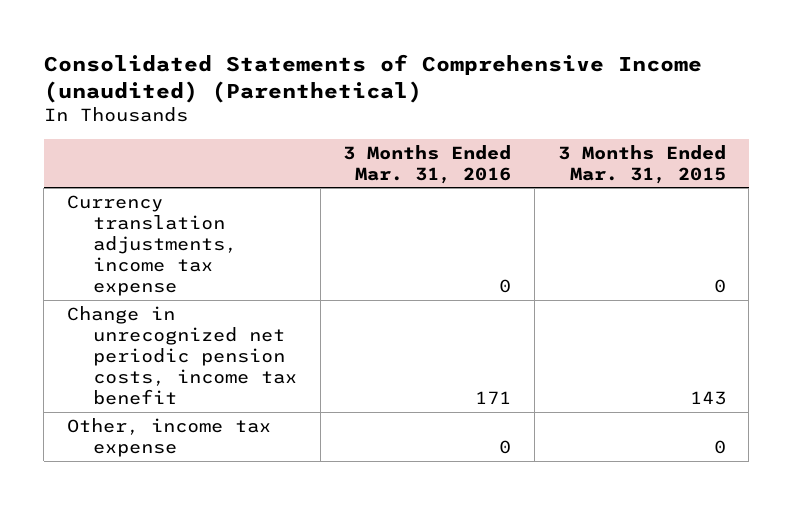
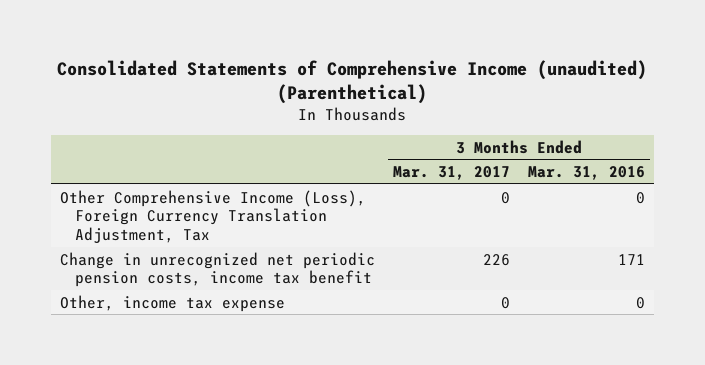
[557,144,726,184] 3 Months Ended Mar. 31, 2015 -> none
none -> [392,166,510,181] Mar. 31, 2017
[67,194,238,297] Currency translation adjustments, income tax expense -> [59,189,366,244] Other Comprehensive Income (Loss), Foreign Currency Translation Adjustment, Tax

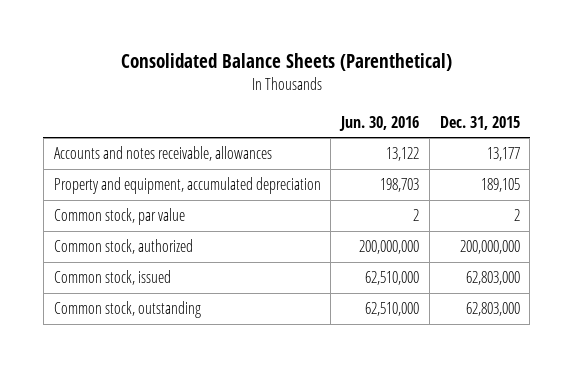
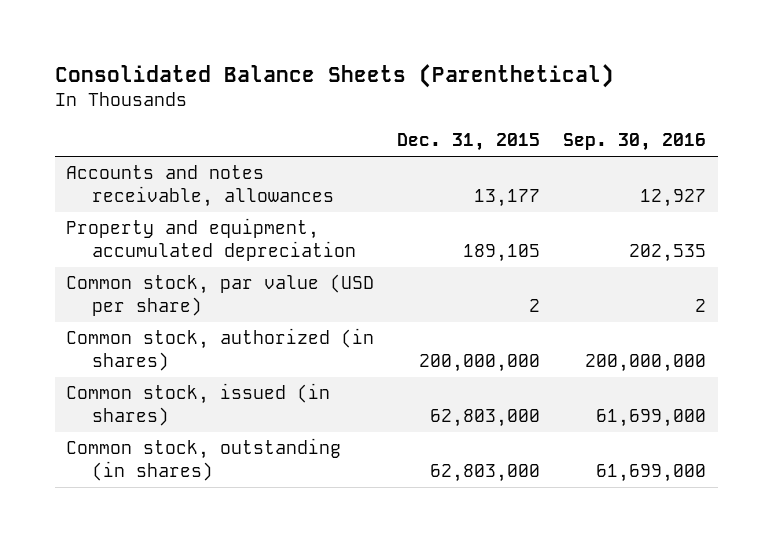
[339,115,420,131] Jun. 30, 2016 -> none
none -> [563,133,707,152] Sep. 30, 2016
[53,208,185,226] Common stock, par value -> [66,274,375,316] Common stock, par value (USD per share)
[53,239,193,255] Common stock, authorized -> [66,328,375,371] Common stock, authorized (in shares)
[53,270,171,286] Common stock, issued -> [66,383,331,426] Common stock, issued (in shares)
[53,301,201,319] Common stock, outstanding -> [66,438,342,481] Common stock, outstanding (in shares)

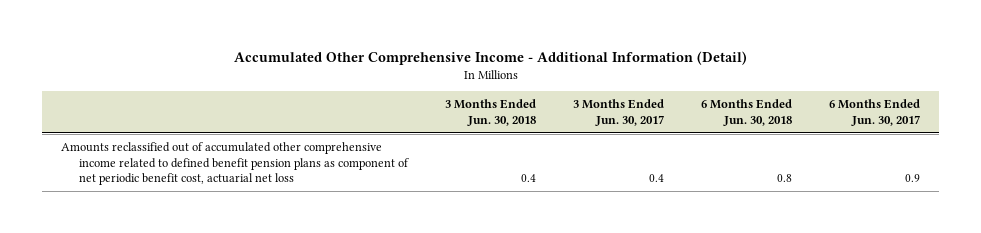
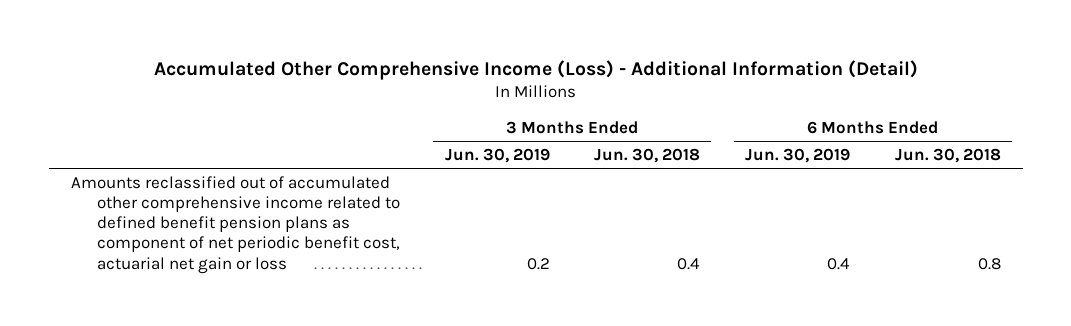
[233,50,747,65] Accumulated Other Comprehensive Income - Additional Information (Detail) -> [153,59,918,80] Accumulated Other Comprehensive Income (Loss) - Additional Information (Detail)
[573,99,665,126] 3 Months Ended Jun. 30, 2017 -> none
[829,99,921,126] 6 Months Ended Jun. 30, 2017 -> none
none -> [444,148,550,164] Jun. 30, 2019
none -> [744,148,850,164] Jun. 30, 2019
[60,141,410,186] Amounts reclassified out of accumulated other comprehensive income related to defined benefit pension plans as component of net periodic benefit cost, actuarial net loss -> [70,175,400,274] Amounts reclassified out of accumulated other comprehensive income related to defined benefit pension plans as component of net periodic benefit cost, actuarial net gain or loss

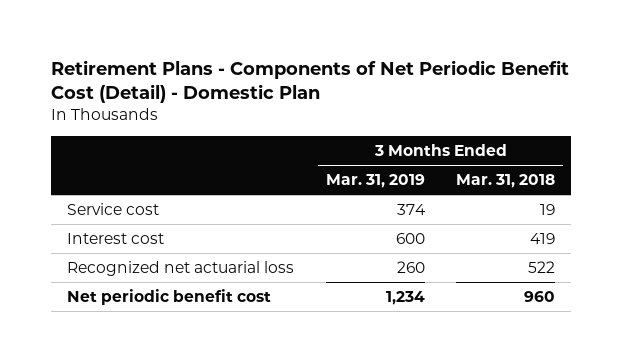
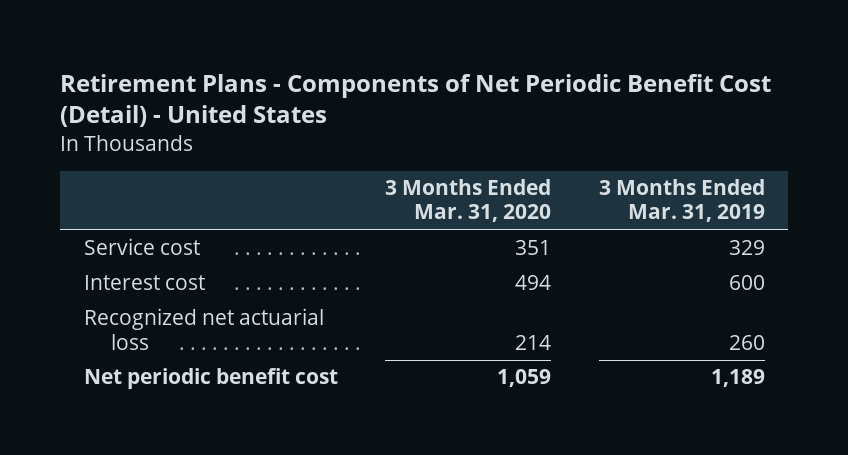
[51,60,570,104] Retirement Plans - Components of Net Periodic Benefit Cost (Detail) - Domestic Plan -> [59,73,771,128] Retirement Plans - Components of Net Periodic Benefit Cost (Detail) - United States
[456,174,556,189] Mar. 31, 2018 -> none
none -> [385,179,552,223] 3 Months Ended Mar. 31, 2020
[396,204,426,216] 374 -> [728,240,765,256] 329
[385,291,425,306] 1,234 -> [710,369,765,388] 1,189

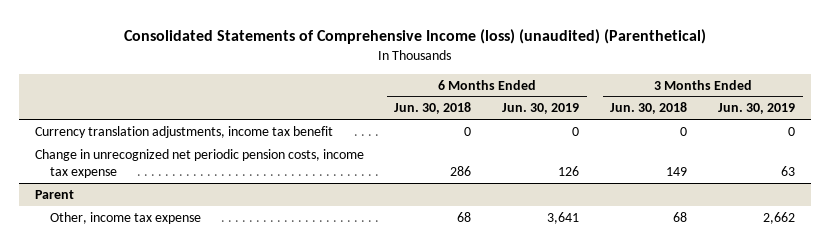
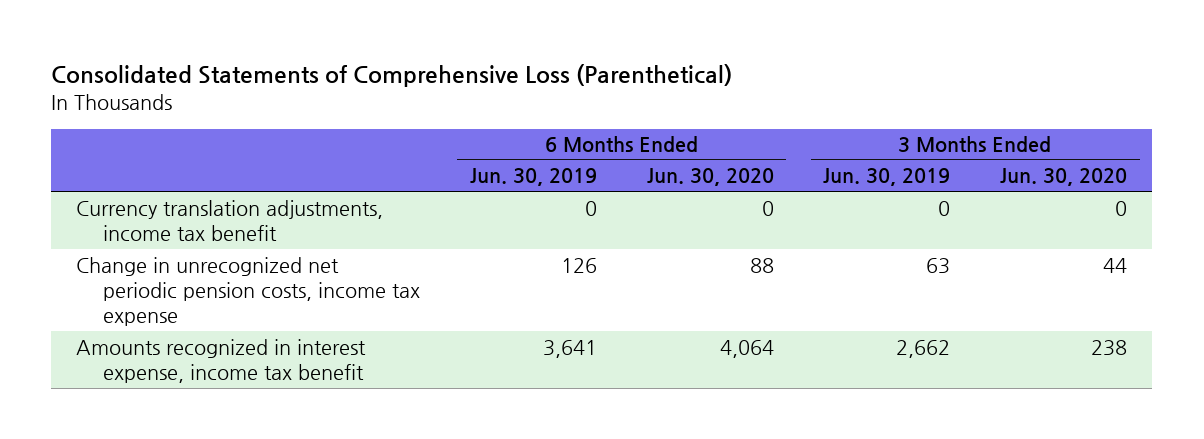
[123,28,706,44] Consolidated Statements of Comprehensive Income (loss) (unaudited) (Parenthetical) -> [51,64,733,88] Consolidated Statements of Comprehensive Loss (Parenthetical)
[394,102,472,115] Jun. 30, 2018 -> none
[610,102,688,115] Jun. 30, 2018 -> none
none -> [646,168,774,187] Jun. 30, 2020
none -> [1000,168,1128,187] Jun. 30, 2020
[34,189,74,199] Parent -> none
[50,211,202,224] Other, income tax expense -> [76,338,367,383] Amounts recognized in interest expense, income tax benefit

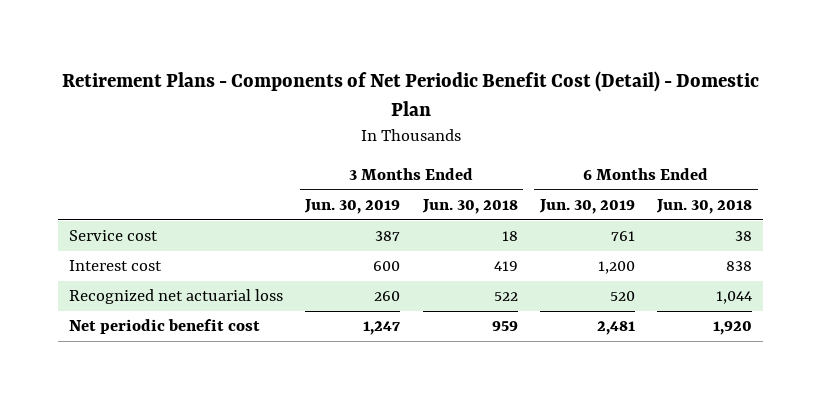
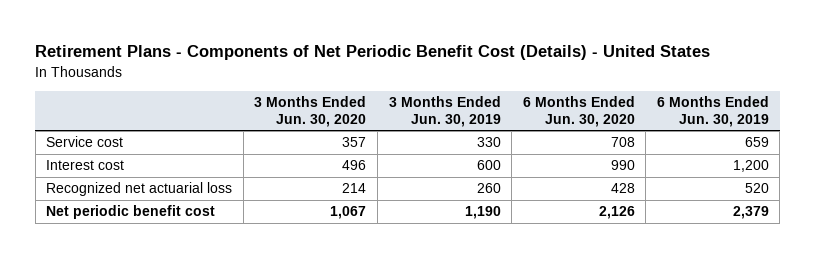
[61,70,759,116] Retirement Plans - Components of Net Periodic Benefit Cost (Detail) - Domestic Plan -> [35,45,711,61] Retirement Plans - Components of Net Periodic Benefit Cost (Details) - United States
[421,198,518,214] Jun. 30, 2018 -> none
[656,198,753,214] Jun. 30, 2018 -> none
none -> [254,95,367,127] 3 Months Ended Jun. 30, 2020
none -> [522,95,635,127] 6 Months Ended Jun. 30, 2020
[375,231,401,242] 387 -> [476,137,501,148] 330
[610,231,635,242] 761 -> [744,137,769,148] 659
[363,321,401,336] 1,247 -> [464,206,501,220] 1,190
[596,321,635,336] 2,481 -> [732,206,769,220] 2,379

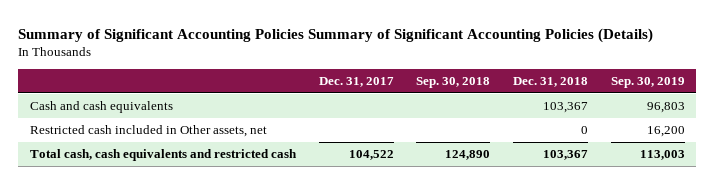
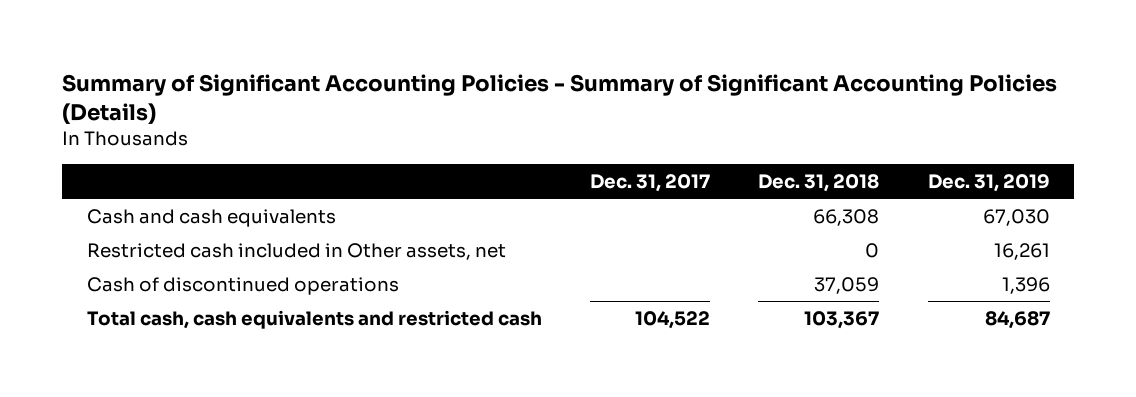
[18,27,654,43] Summary of Significant Accounting Policies Summary of Significant Accounting Policies (Details) -> [62,74,1058,125] Summary of Significant Accounting Policies - Summary of Significant Accounting Policies (Details)
[416,77,491,89] Sep. 30, 2018 -> none
[611,77,686,89] Sep. 30, 2019 -> none
none -> [927,174,1050,193] Dec. 31, 2019
[543,102,589,114] 103,367 -> [813,209,880,227] 66,308
none -> [86,277,399,296] Cash of discontinued operations

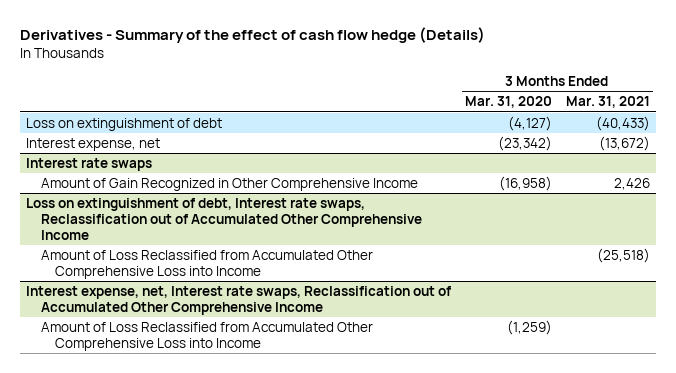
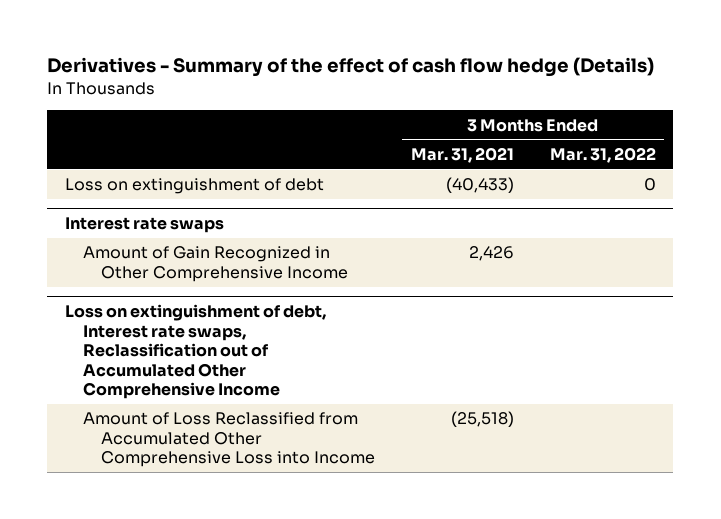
[465,96,553,109] Mar. 31, 2020 -> none
none -> [549,146,656,163] Mar. 31, 2022
[26,137,161,151] Interest expense, net -> none
[26,285,452,315] Interest expense, net, Interest rate swaps, Reclassification out of Accumulated Other Comprehensive Income -> none
[40,321,373,351] Amount of Loss Reclassified from Accumulated Other Comprehensive Loss into Income -> none

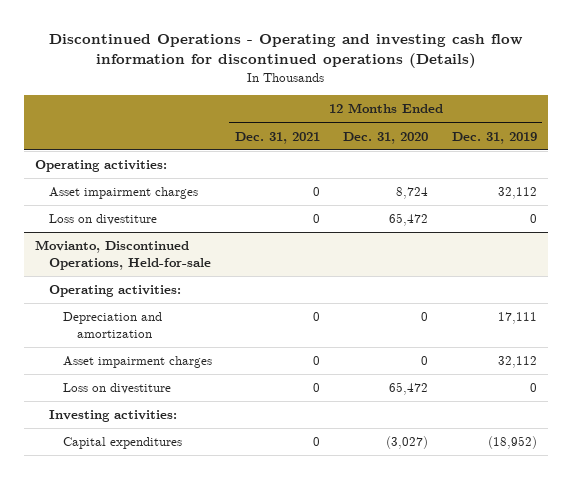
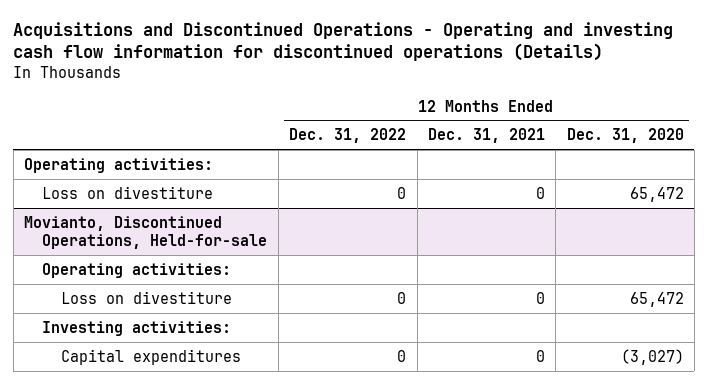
[48,34,523,69] Discontinued Operations - Operating and investing cash flow information for discontinued operations (Details) -> [13,21,674,62] Acquisitions and Discontinued Operations - Operating and investing cash flow information for discontinued operations (Details)
[451,131,537,144] Dec. 31, 2019 -> none
none -> [289,128,407,144] Dec. 31, 2022
[49,187,199,200] Asset impairment charges -> none
[62,312,162,339] Depreciation and amortization -> none
[62,356,212,369] Asset impairment charges -> none

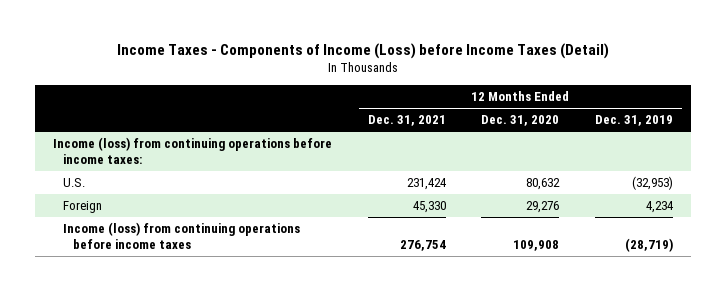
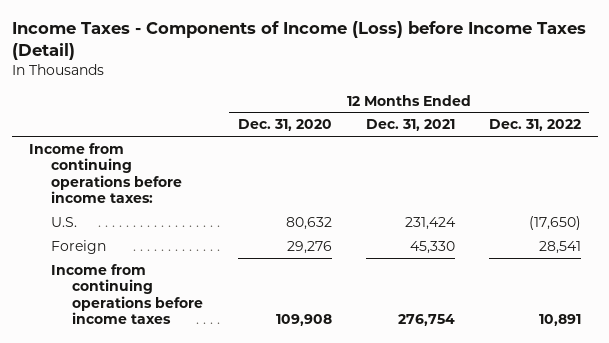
[595,115,674,127] Dec. 31, 2019 -> none
none -> [488,119,581,132] Dec. 31, 2022
[52,137,332,165] Income (loss) from continuing operations before income taxes: -> [28,142,182,204] Income from continuing operations before income taxes:
[62,222,300,250] Income (loss) from continuing operations before income taxes -> [50,263,204,325] Income from continuing operations before income taxes

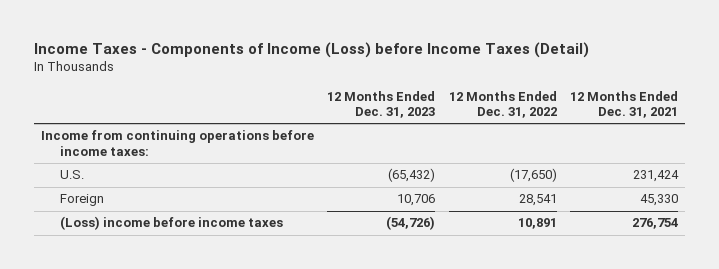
[237,119,332,132] Dec. 31, 2020 -> none
none -> [327,90,436,118] 12 Months Ended Dec. 31, 2023
[50,263,204,325] Income from continuing operations before income taxes -> [60,216,284,231] (Loss) income before income taxes

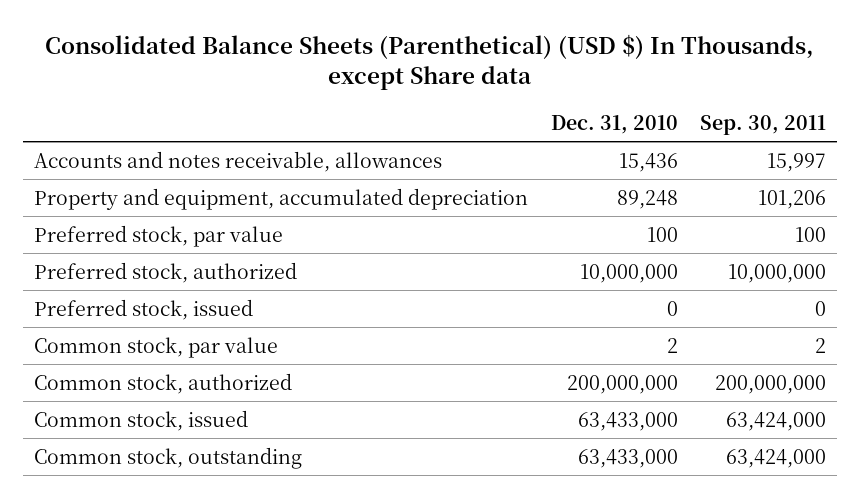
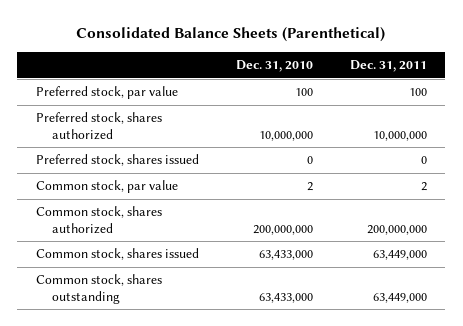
[45,33,815,91] Consolidated Balance Sheets (Parenthetical) (USD $) In Thousands, except Share data -> [76,27,386,43] Consolidated Balance Sheets (Parenthetical)
[699,114,826,135] Sep. 30, 2011 -> none
none -> [349,60,427,73] Dec. 31, 2011
[34,150,443,172] Accounts and notes receivable, allowances -> none
[34,187,529,210] Property and equipment, accumulated depreciation -> none
[34,261,298,283] Preferred stock, authorized -> [35,112,162,140] Preferred stock, shares authorized
[34,298,254,320] Preferred stock, issued -> [35,154,199,167] Preferred stock, shares issued
[34,372,293,394] Common stock, authorized -> [35,206,162,234] Common stock, shares authorized
[34,409,249,431] Common stock, issued -> [35,248,199,261] Common stock, shares issued
[34,446,303,469] Common stock, outstanding -> [35,274,162,304] Common stock, shares outstanding

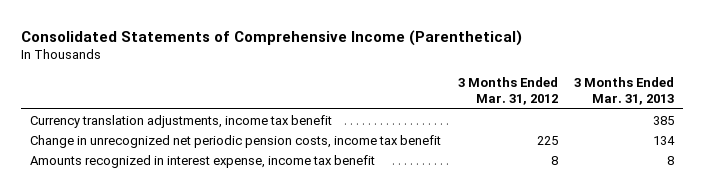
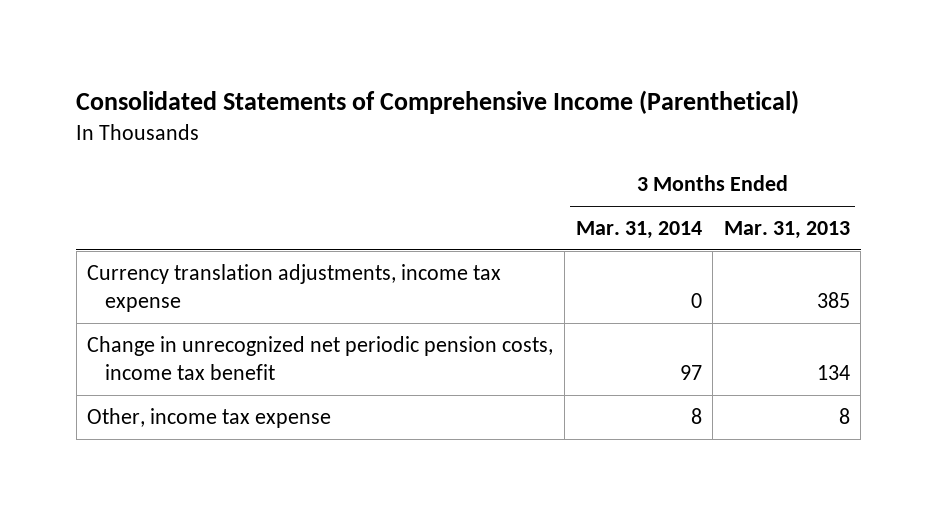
[457,77,558,106] 3 Months Ended Mar. 31, 2012 -> none
none -> [575,221,702,240] Mar. 31, 2014
[29,114,332,128] Currency translation adjustments, income tax benefit -> [87,264,502,313] Currency translation adjustments, income tax expense
[29,154,375,168] Amounts recognized in interest expense, income tax benefit -> none
none -> [87,408,332,429] Other, income tax expense

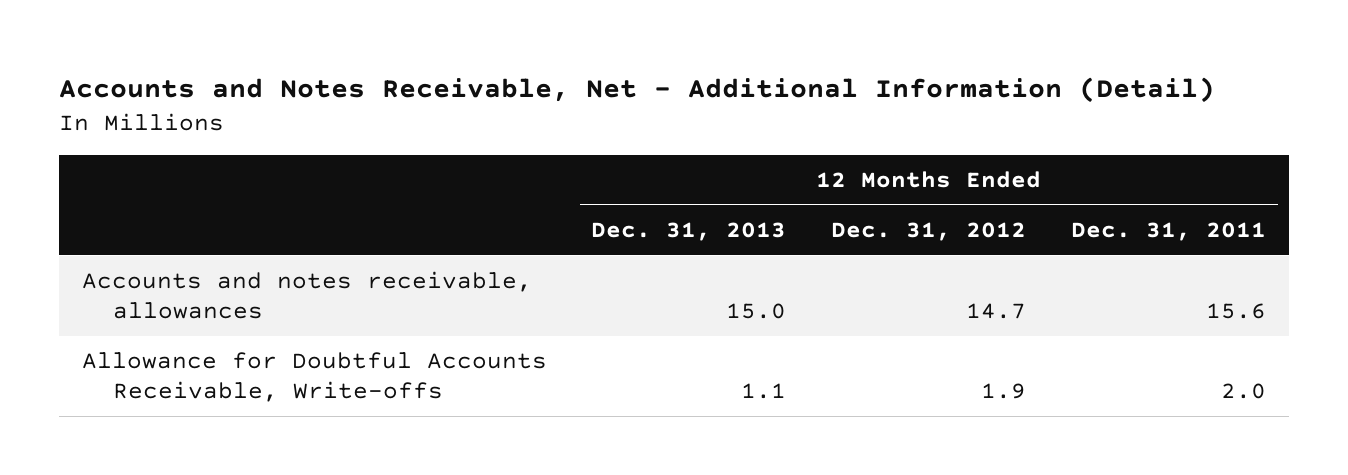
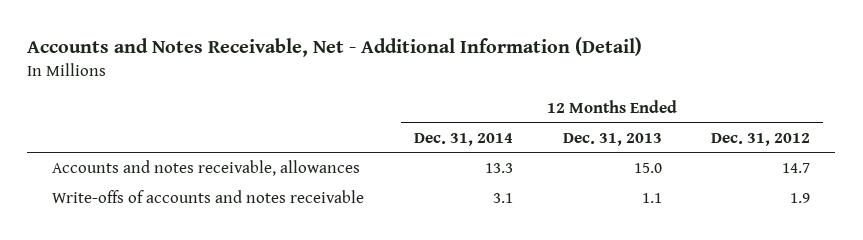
[1071,222,1267,242] Dec. 31, 2011 -> none
none -> [413,132,513,146] Dec. 31, 2014
[81,352,547,403] Allowance for Doubtful Accounts Receivable, Write-offs -> [52,190,365,204] Write-offs of accounts and notes receivable

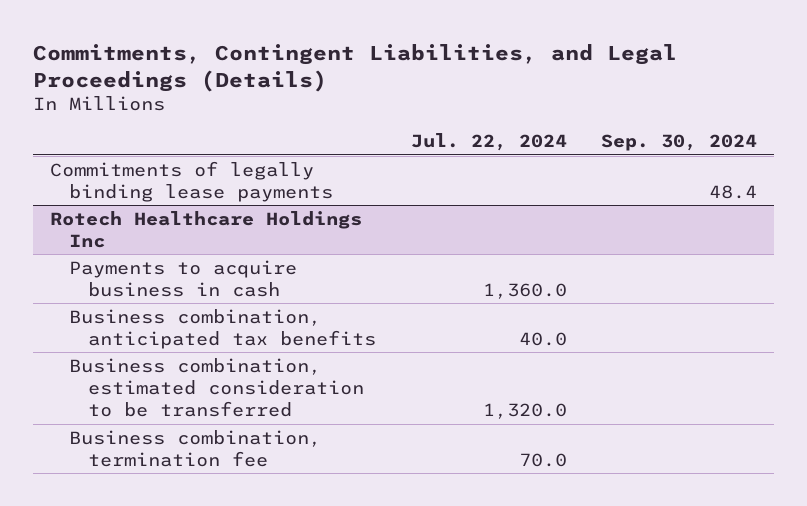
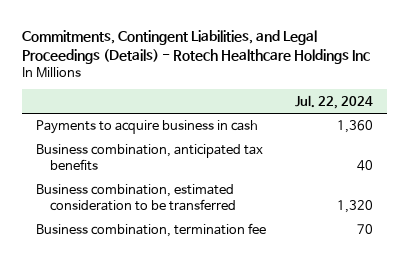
[33,43,678,92] Commitments, Contingent Liabilities, and Legal Proceedings (Details) -> [22,30,371,65] Commitments, Contingent Liabilities, and Legal Proceedings (Details) - Rotech Healthcare Holdings Inc
[601,134,758,152] Sep. 30, 2024 -> none
[50,160,334,202] Commitments of legally binding lease payments -> none
[50,210,363,248] Rotech Healthcare Holdings Inc -> none
[482,282,567,299] 1,360.0 -> [336,120,373,134] 1,360
[518,331,567,346] 40.0 -> [356,160,373,172] 40
[482,403,567,420] 1,320.0 -> [336,200,373,214] 1,320
[518,452,567,467] 70.0 -> [356,224,373,235] 70

